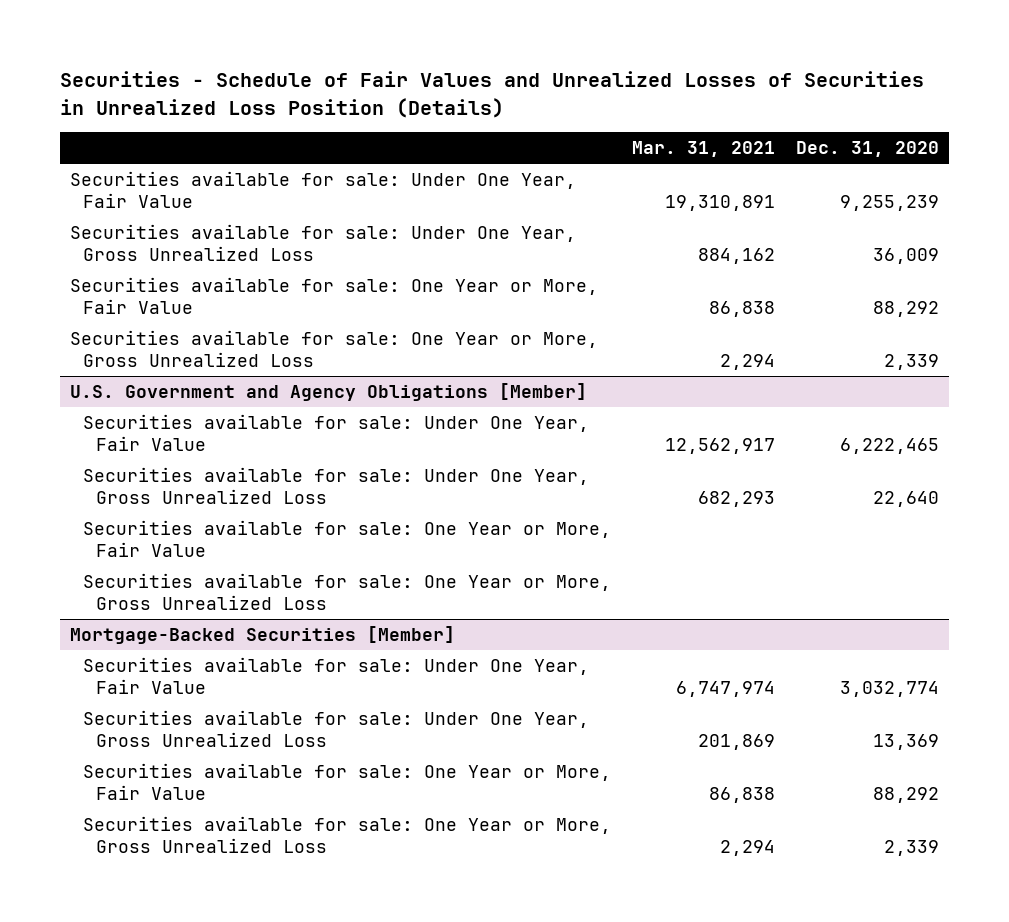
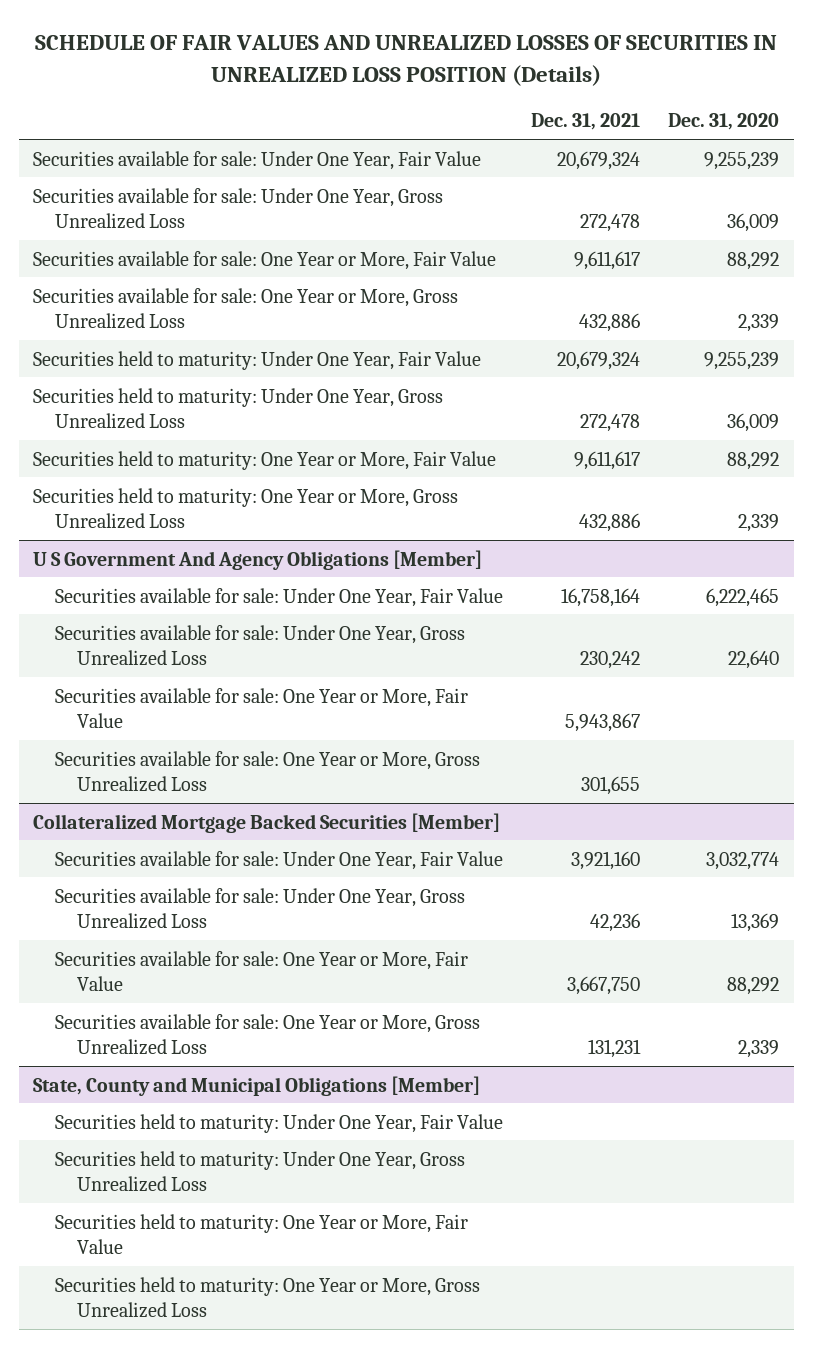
[59,71,924,118] Securities - Schedule of Fair Values and Unrealized Losses of Securities in Unrealized Loss Position (Details) -> [35,35,778,86] SCHEDULE OF FAIR VALUES AND UNREALIZED LOSSES OF SECURITIES IN UNREALIZED LOSS POSITION (Details)
[631,141,775,158] Mar. 31, 2021 -> none
none -> [531,113,641,131] Dec. 31, 2021
none -> [33,350,482,370] Securities held to maturity: Under One Year, Fair Value
none -> [33,387,444,430] Securities held to maturity: Under One Year, Gross Unrealized Loss
none -> [33,450,497,470] Securities held to maturity: One Year or More, Fair Value
none -> [33,487,459,530] Securities held to maturity: One Year or More, Gross Unrealized Loss
[70,382,588,401] U.S. Government and Agency Obligations [Member] -> [33,549,483,570] U S Government And Agency Obligations [Member]
[70,625,456,644] Mortgage-Backed Securities [Member] -> [33,812,501,833] Collateralized Mortgage Backed Securities [Member]
none -> [33,1075,481,1096] State, County and Municipal Obligations [Member]
none -> [55,1113,504,1133] Securities held to maturity: Under One Year, Fair Value
none -> [55,1150,466,1193] Securities held to maturity: Under One Year, Gross Unrealized Loss
none -> [55,1213,469,1255] Securities held to maturity: One Year or More, Fair Value
none -> [55,1276,481,1319] Securities held to maturity: One Year or More, Gross Unrealized Loss

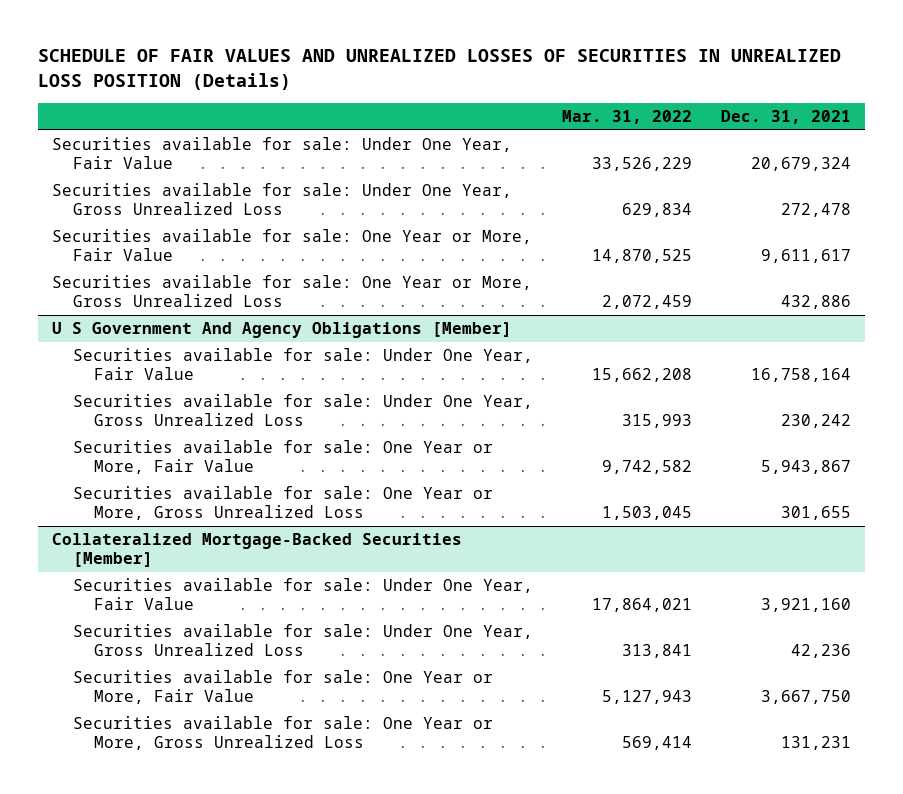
[668,113,780,131] Dec. 31, 2020 -> none
none -> [561,109,692,124] Mar. 31, 2022
[33,350,482,370] Securities held to maturity: Under One Year, Fair Value -> none
[33,387,444,430] Securities held to maturity: Under One Year, Gross Unrealized Loss -> none
[33,450,497,470] Securities held to maturity: One Year or More, Fair Value -> none
[33,487,459,530] Securities held to maturity: One Year or More, Gross Unrealized Loss -> none
[33,812,501,833] Collateralized Mortgage Backed Securities [Member] -> [52,533,463,568] Collateralized Mortgage-Backed Securities [Member]
[33,1075,481,1096] State, County and Municipal Obligations [Member] -> none
[55,1113,504,1133] Securities held to maturity: Under One Year, Fair Value -> none
[55,1150,466,1193] Securities held to maturity: Under One Year, Gross Unrealized Loss -> none
[55,1213,469,1255] Securities held to maturity: One Year or More, Fair Value -> none
[55,1276,481,1319] Securities held to maturity: One Year or More, Gross Unrealized Loss -> none

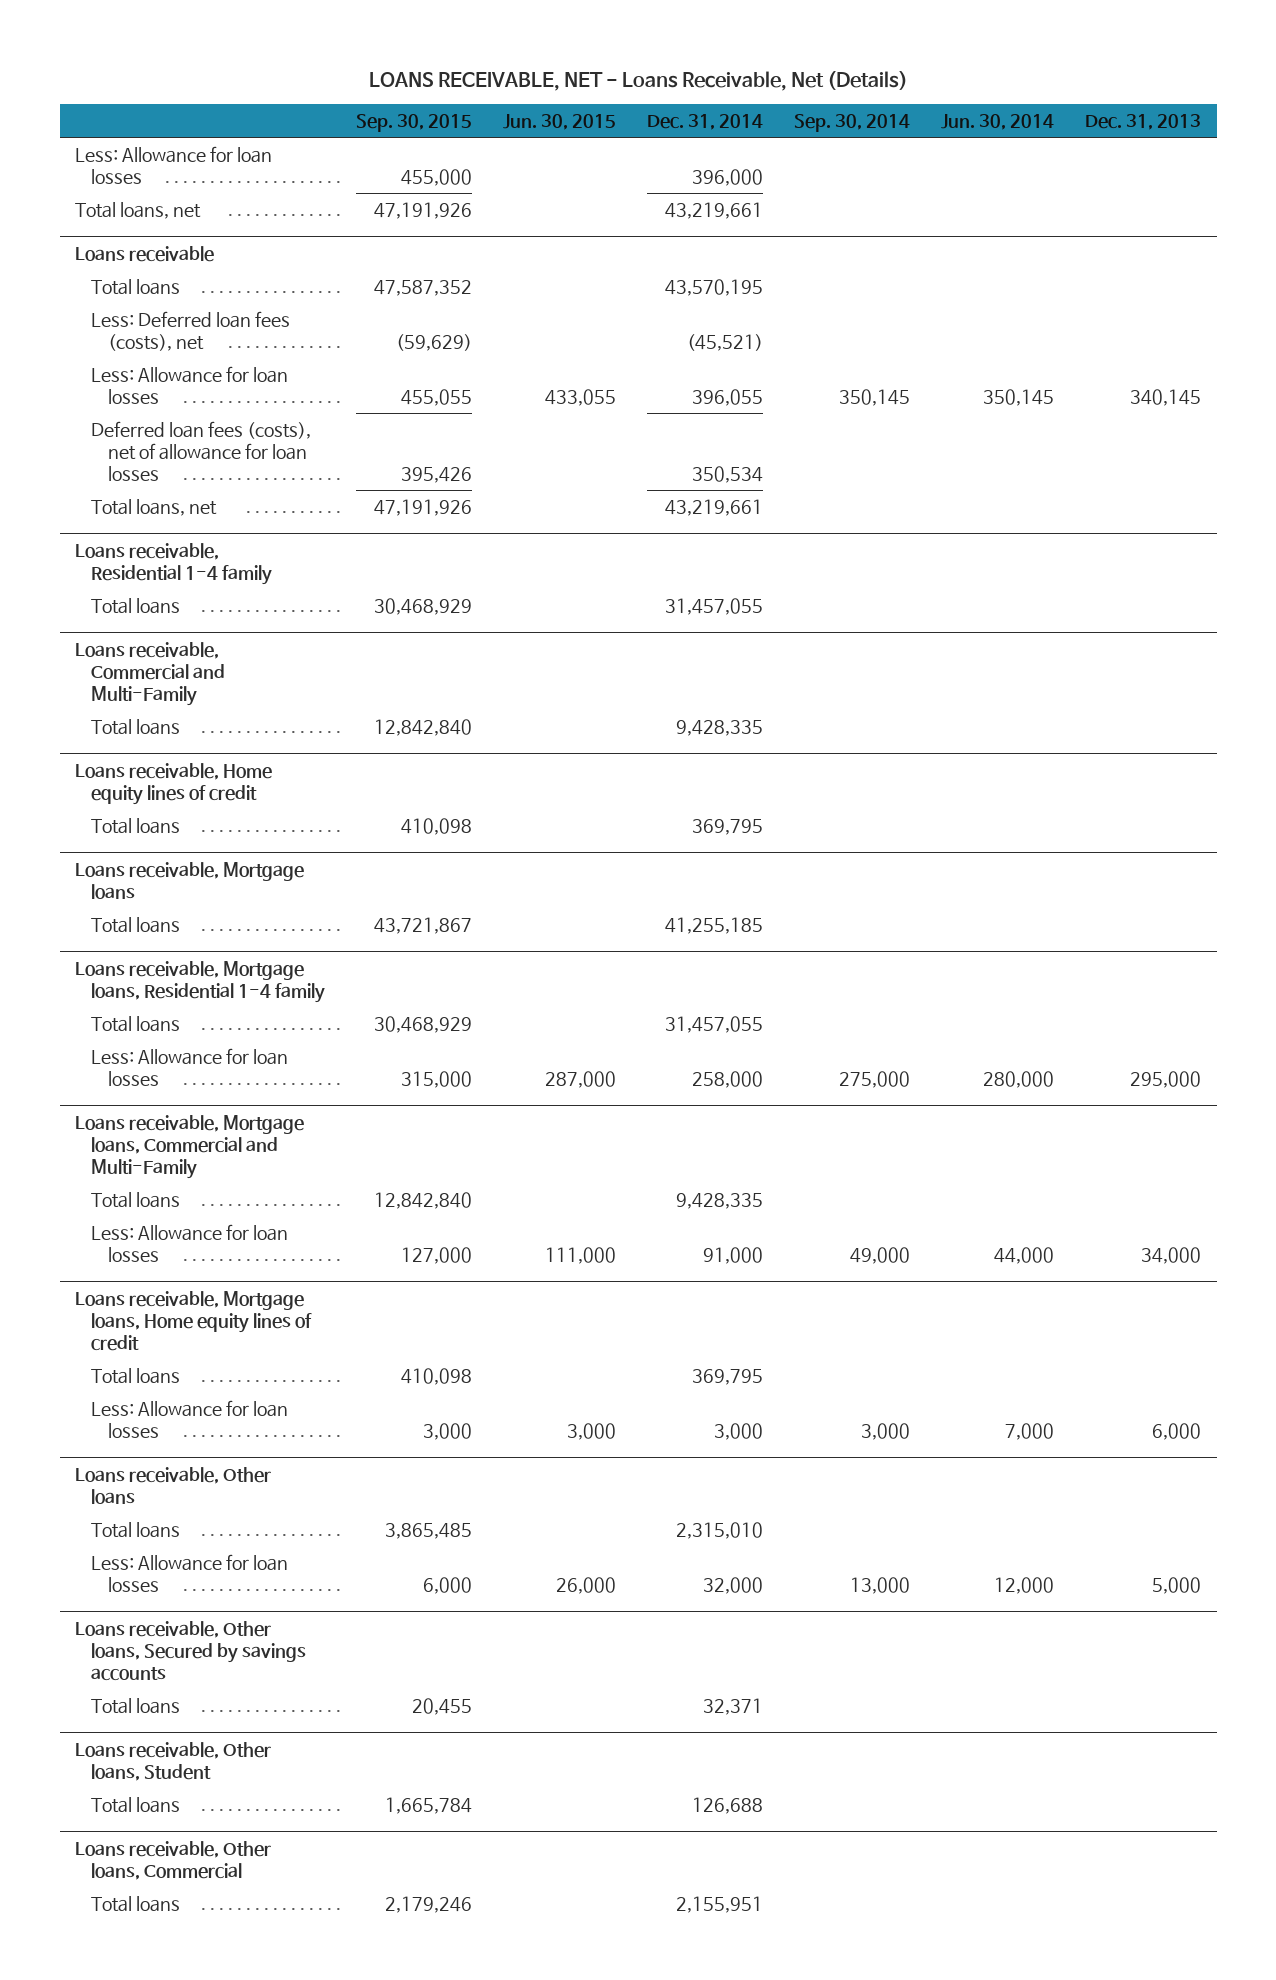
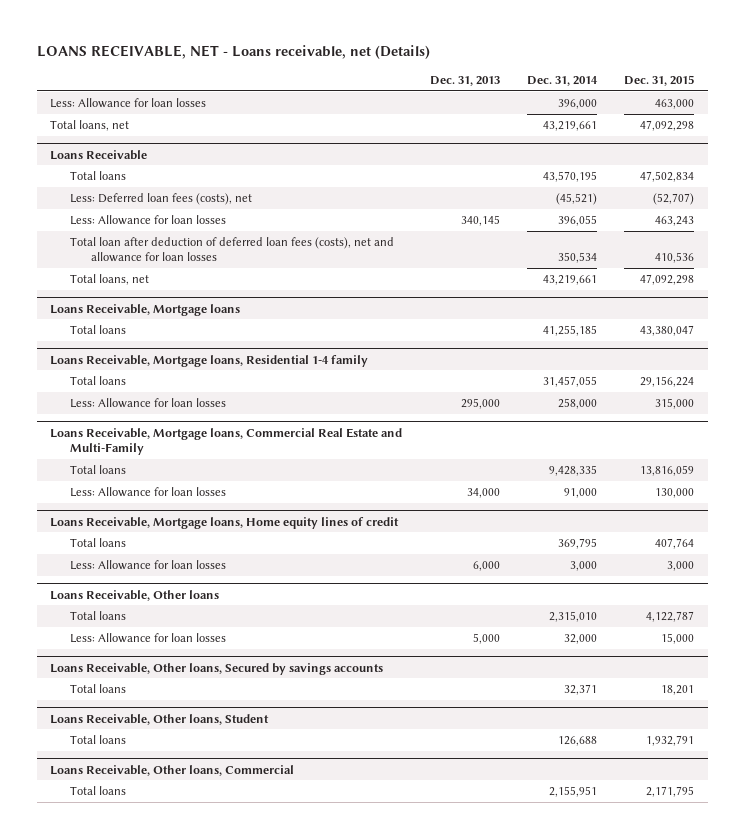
[369,70,909,91] LOANS RECEIVABLE, NET - Loans Receivable, Net (Details) -> [36,45,430,60] LOANS RECEIVABLE, NET - Loans receivable, net (Details)
[356,113,473,132] Sep. 30, 2015 -> none
[503,113,617,130] Jun. 30, 2015 -> none
[794,113,911,132] Sep. 30, 2014 -> none
[941,113,1055,130] Jun. 30, 2014 -> none
none -> [624,74,695,86] Dec. 31, 2015
[75,245,215,262] Loans receivable -> [50,149,148,160] Loans Receivable
[91,420,312,481] Deferred loan fees (costs), net of allowance for loan losses -> [70,237,395,263] Total loan after deduction of deferred loan fees (costs), net and allowance for loan losses
[75,542,273,585] Loans receivable, Residential 1-4 family -> none
[91,597,181,614] Total loans -> none
[75,641,226,706] Loans receivable, Commercial and Multi-Family -> none
[91,718,181,735] Total loans -> none
[75,762,273,805] Loans receivable, Home equity lines of credit -> none
[91,817,181,834] Total loans -> none
[75,861,305,899] Loans receivable, Mortgage loans -> [50,303,241,316] Loans Receivable, Mortgage loans
[75,960,326,1003] Loans receivable, Mortgage loans, Residential 1-4 family -> [50,354,369,367] Loans Receivable, Mortgage loans, Residential 1-4 family
[75,1114,305,1179] Loans receivable, Mortgage loans, Commercial and Multi-Family -> [50,427,403,455] Loans Receivable, Mortgage loans, Commercial Real Estate and Multi-Family
[75,1290,313,1351] Loans receivable, Mortgage loans, Home equity lines of credit -> [50,516,400,529] Loans Receivable, Mortgage loans, Home equity lines of credit
[75,1466,272,1504] Loans receivable, Other loans -> [50,589,220,601] Loans Receivable, Other loans
[75,1620,307,1681] Loans receivable, Other loans, Secured by savings accounts -> [50,662,384,675] Loans Receivable, Other loans, Secured by savings accounts
[75,1741,272,1781] Loans receivable, Other loans, Student -> [50,713,270,725] Loans Receivable, Other loans, Student
[75,1840,272,1880] Loans receivable, Other loans, Commercial -> [50,764,295,776] Loans Receivable, Other loans, Commercial

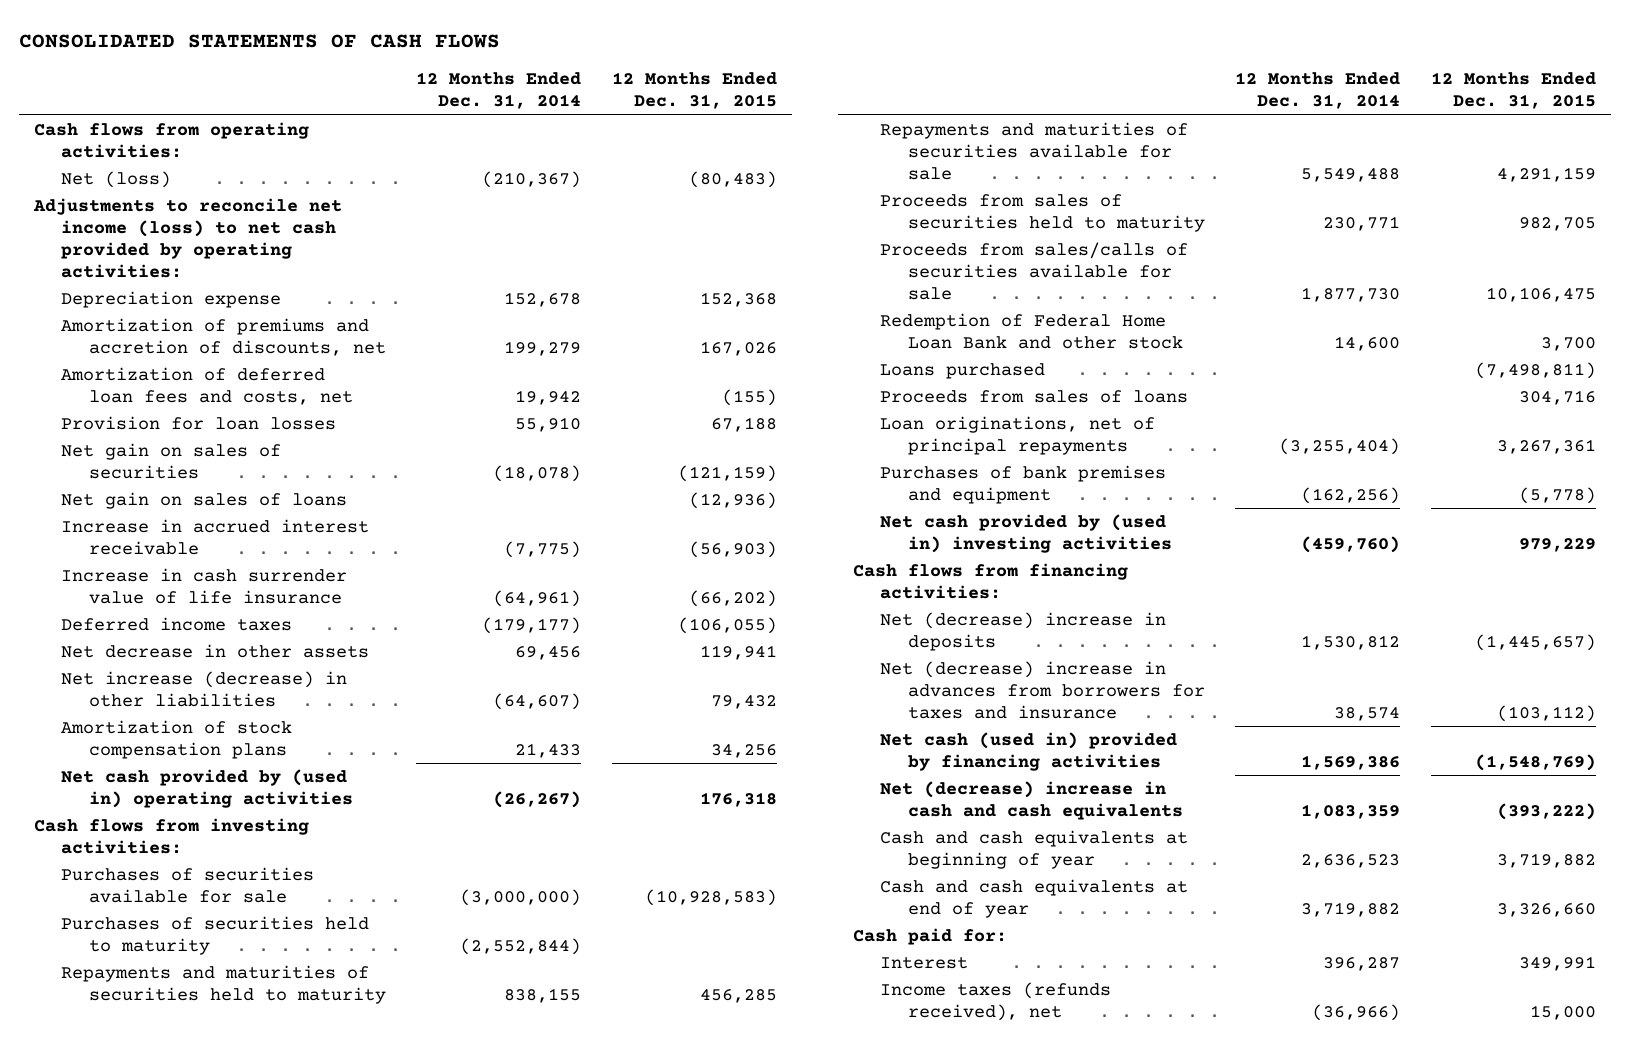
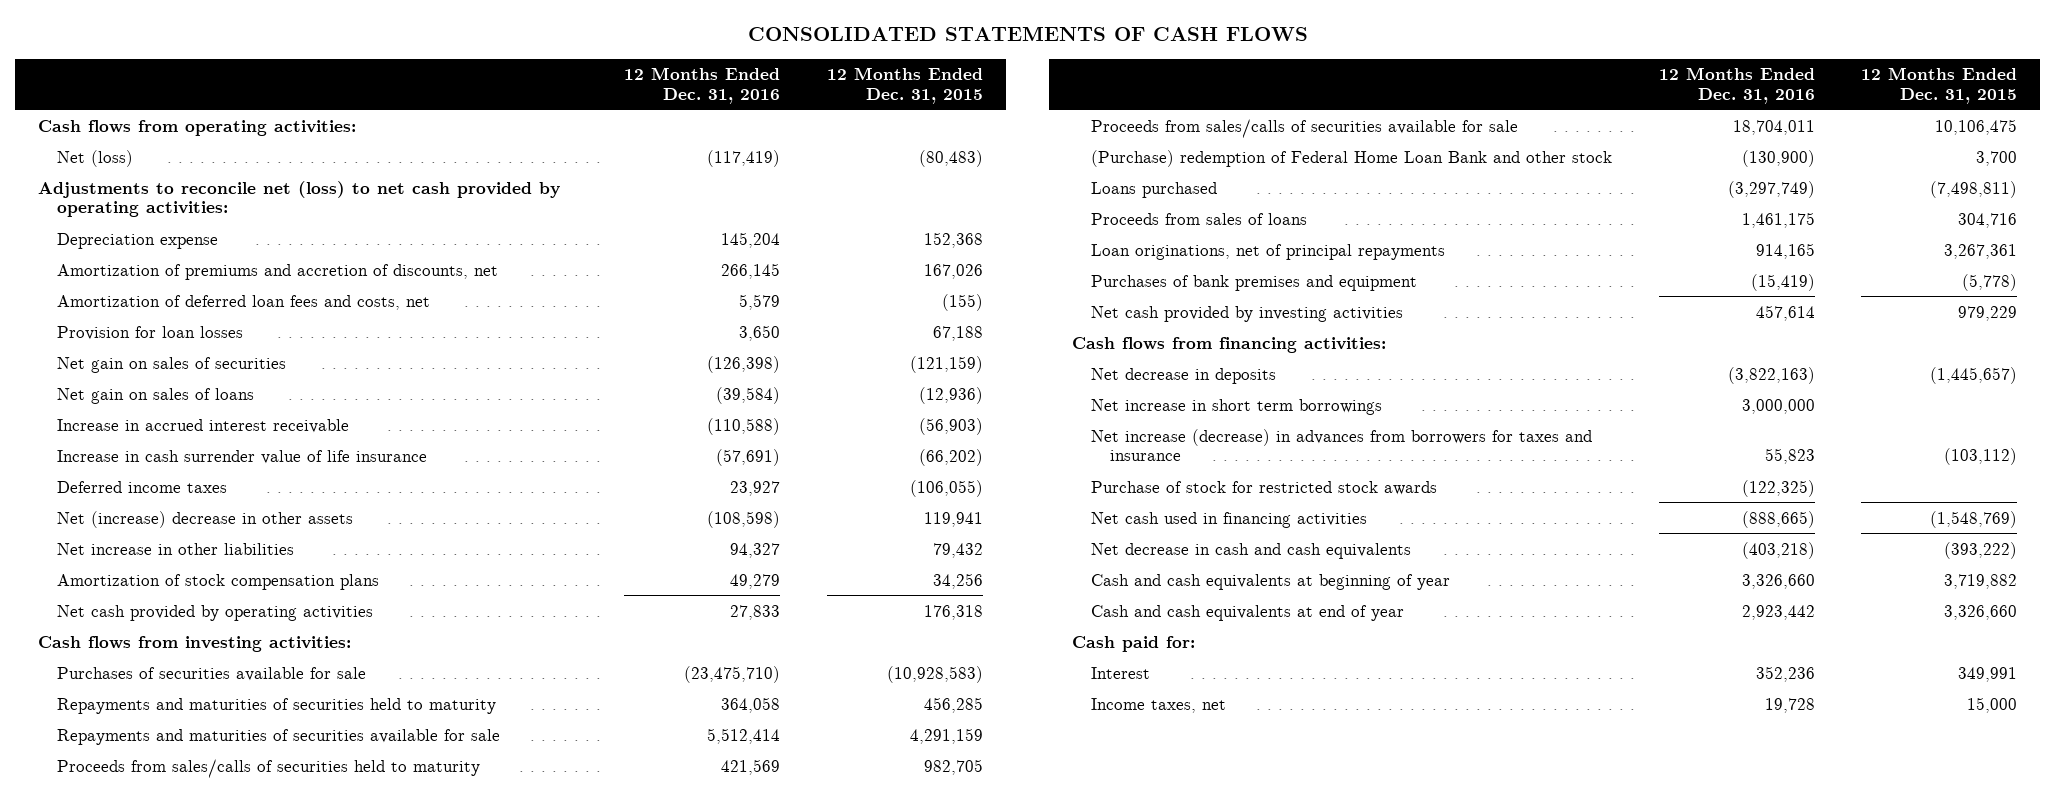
[416,72,582,110] 12 Months Ended Dec. 31, 2014 -> none
none -> [624,67,781,104] 12 Months Ended Dec. 31, 2016
[32,198,342,278] Adjustments to reconcile net income (loss) to net cash provided by operating activities: -> [38,180,561,218] Adjustments to reconcile net (loss) to net cash provided by operating activities:
[61,644,370,659] Net decrease in other assets -> [57,510,354,528] Net (increase) decrease in other assets
[61,671,348,707] Net increase (decrease) in other liabilities -> [57,542,295,555] Net increase in other liabilities
[61,769,353,808] Net cash provided by (used in) operating activities -> [57,604,374,621] Net cash provided by operating activities
[61,916,370,955] Purchases of securities held to maturity -> none
[880,194,1205,232] Proceeds from sales of securities held to maturity -> [57,758,481,778] Proceeds from sales/calls of securities held to maturity
[880,313,1183,349] Redemption of Federal Home Loan Bank and other stock -> [1091,149,1613,167] (Purchase) redemption of Federal Home Loan Bank and other stock
[880,514,1172,553] Net cash provided by (used in) investing activities -> [1091,305,1404,322] Net cash provided by investing activities
[880,612,1167,651] Net (decrease) increase in deposits -> [1091,367,1277,384] Net decrease in deposits
none -> [1091,398,1383,415] Net increase in short term borrowings
[880,661,1205,719] Net (decrease) increase in advances from borrowers for taxes and insurance -> [1091,428,1593,462] Net increase (decrease) in advances from borrowers for taxes and insurance
none -> [1091,480,1438,495] Purchase of stock for restricted stock awards
[880,732,1178,771] Net cash (used in) provided by financing activities -> [1091,511,1368,528] Net cash used in financing activities
[880,781,1183,820] Net (decrease) increase in cash and cash equivalents -> [1091,542,1412,559] Net decrease in cash and cash equivalents
[880,982,1112,1021] Income taxes (refunds received), net -> [1091,697,1227,713] Income taxes, net

